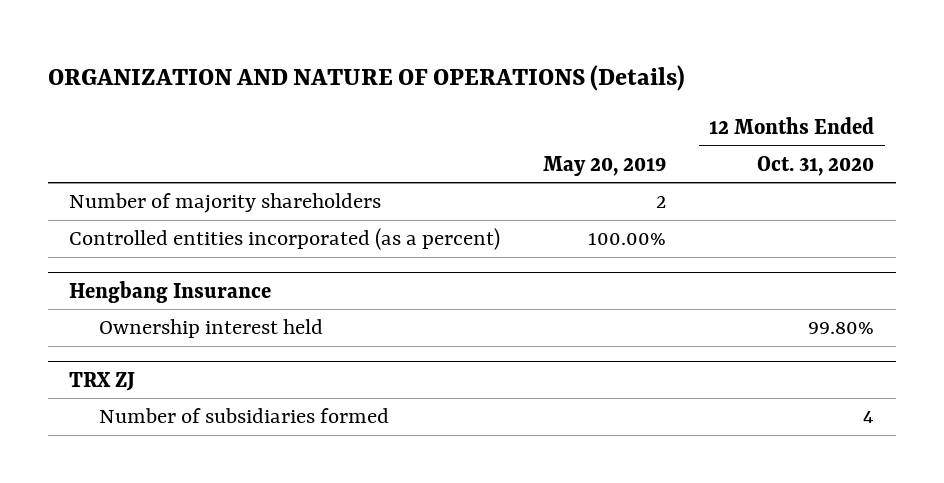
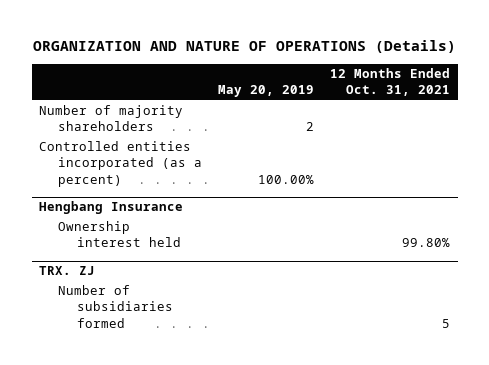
[757,155,875,176] 12 Months Ended Oct. 31, 2020 -> none
none -> [330,68,451,97] 12 Months Ended Oct. 31, 2021
[69,371,136,391] TRX ZJ -> [39,266,96,276] TRX. ZJ

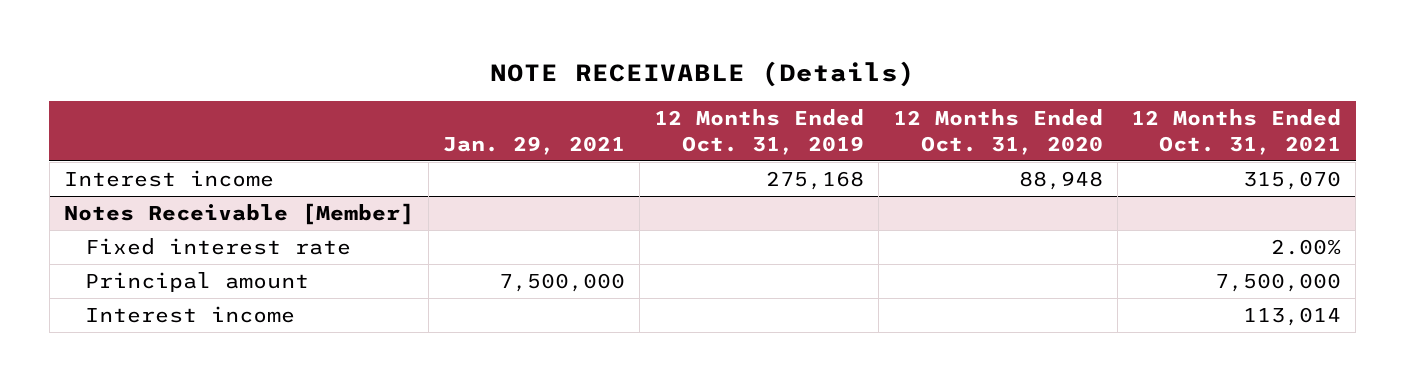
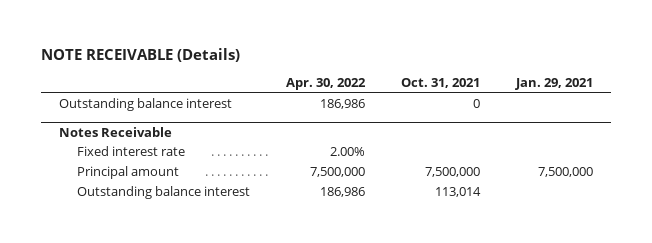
[653,109,864,156] 12 Months Ended Oct. 31, 2019 -> none
[892,109,1103,156] 12 Months Ended Oct. 31, 2020 -> none
[1131,109,1342,156] 12 Months Ended Oct. 31, 2021 -> none
none -> [285,78,366,91] Apr. 30, 2022
none -> [400,78,480,89] Oct. 31, 2021
[63,170,274,188] Interest income -> none
none -> [58,98,232,112] Outstanding balance interest
[63,203,414,226] Notes Receivable [Member] -> [58,126,172,137] Notes Receivable
[85,306,296,324] Interest income -> none
none -> [76,186,250,200] Outstanding balance interest

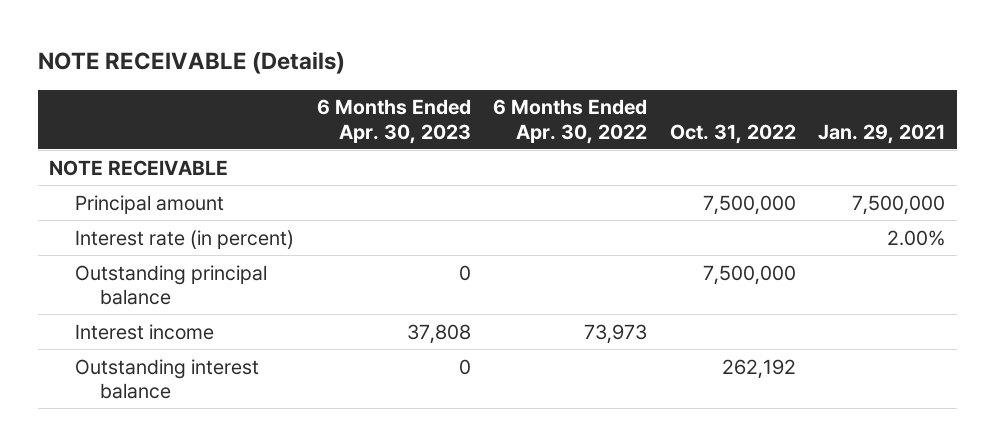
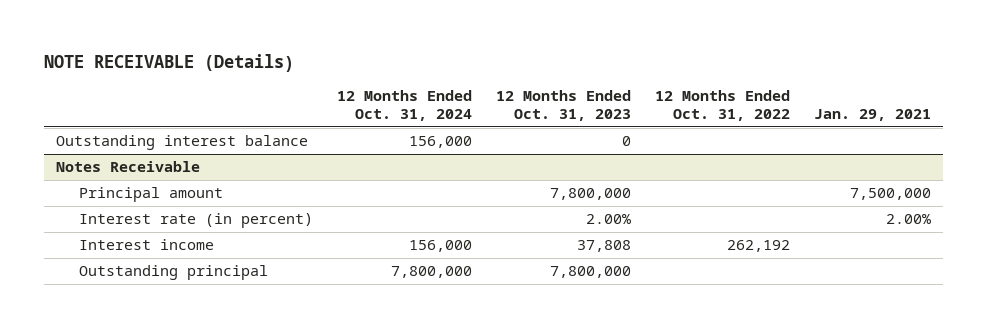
[316,99,471,144] 6 Months Ended Apr. 30, 2023 -> none
[493,99,648,144] 6 Months Ended Apr. 30, 2022 -> none
[669,123,796,144] Oct. 31, 2022 -> none
none -> [336,89,472,122] 12 Months Ended Oct. 31, 2024
none -> [495,89,631,122] 12 Months Ended Oct. 31, 2023
none -> [654,89,790,122] 12 Months Ended Oct. 31, 2022
[49,159,229,176] NOTE RECEIVABLE -> none
[74,194,224,214] Principal amount -> none
[74,229,294,249] Interest rate (in percent) -> none
[74,264,267,306] Outstanding principal balance -> none
[74,323,214,340] Interest income -> none
none -> [56,161,201,173] Notes Receivable
none -> [78,187,223,203] Principal amount
none -> [78,213,313,229] Interest rate (in percent)
none -> [78,239,214,251] Interest income
none -> [78,265,268,281] Outstanding principal

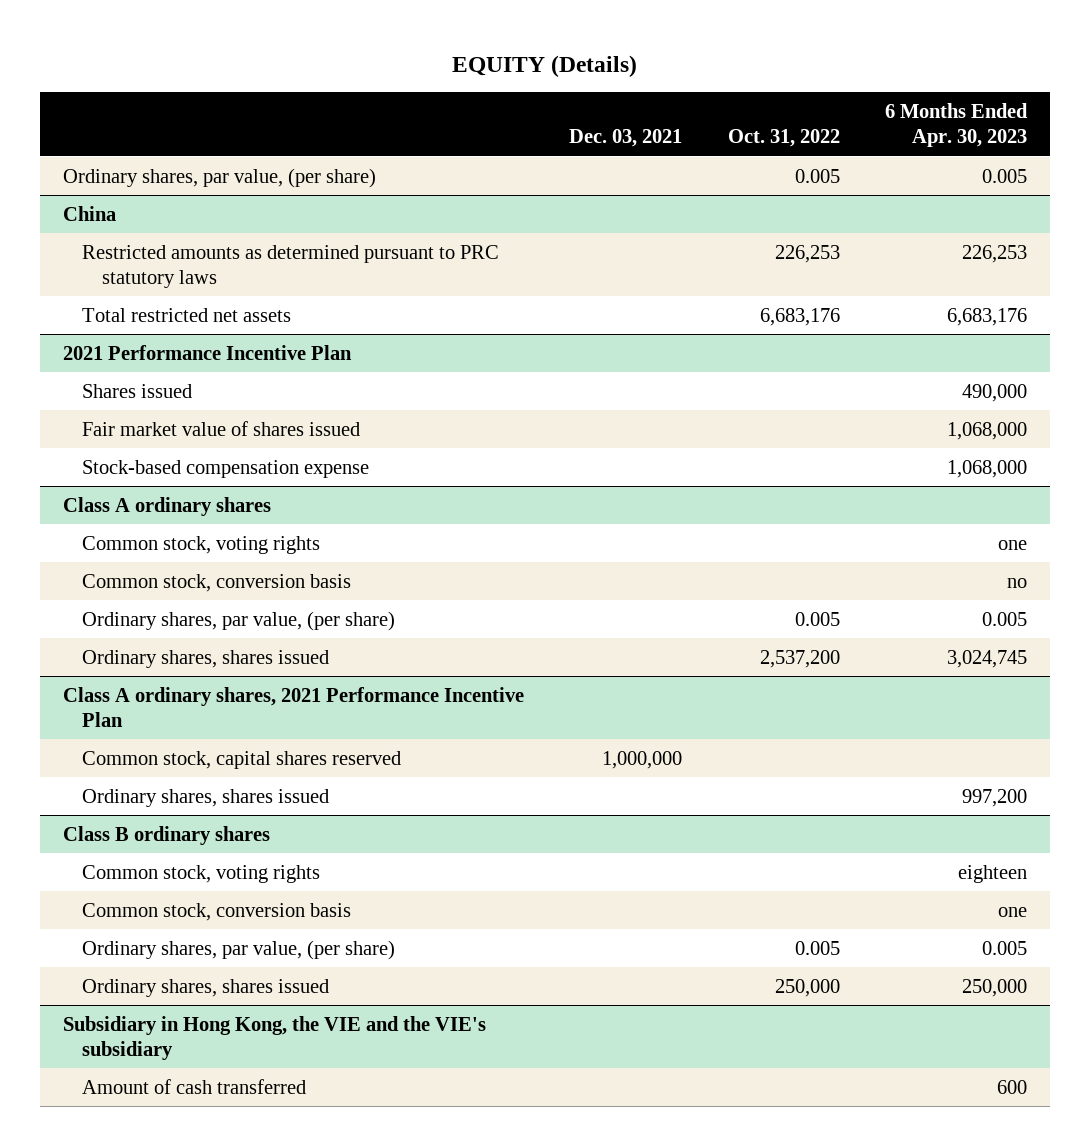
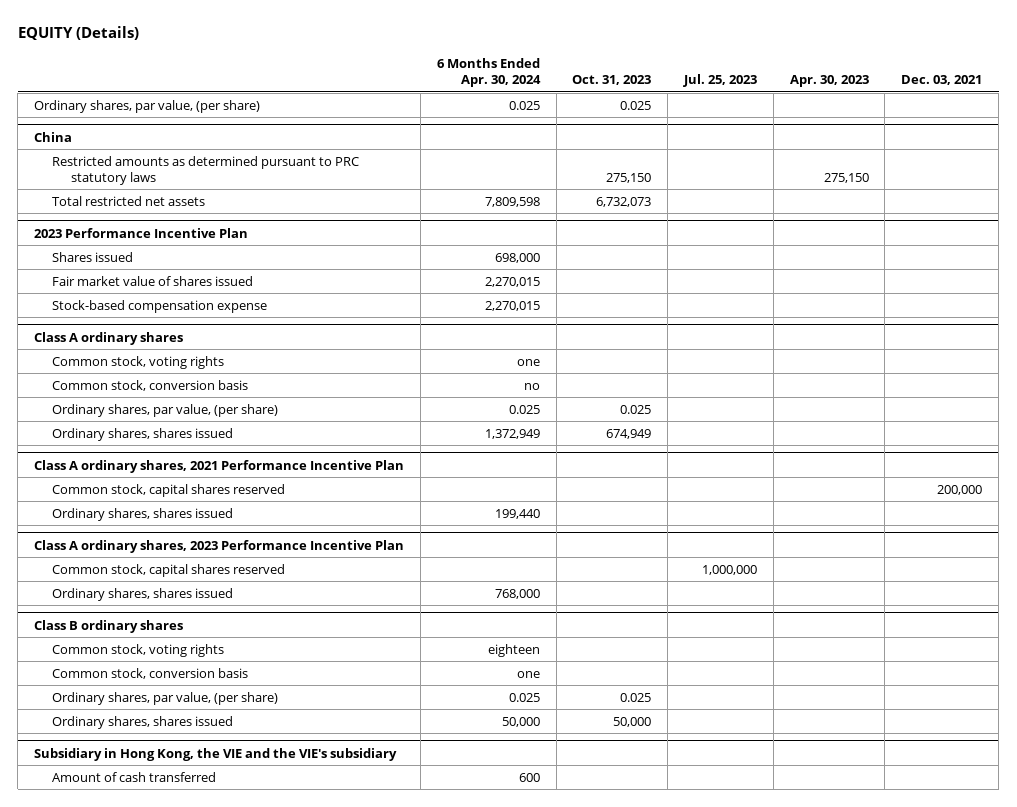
[727,129,840,148] Oct. 31, 2022 -> none
[885,102,1029,148] 6 Months Ended Apr. 30, 2023 -> none
none -> [436,58,541,88] 6 Months Ended Apr. 30, 2024
none -> [572,75,652,86] Oct. 31, 2023
none -> [683,74,758,88] Jul. 25, 2023
none -> [789,75,869,88] Apr. 30, 2023
[62,344,352,360] 2021 Performance Incentive Plan -> none
[82,383,193,398] Shares issued -> none
[82,420,361,436] Fair market value of shares issued -> none
[82,459,370,478] Stock-based compensation expense -> none
none -> [34,227,249,238] 2023 Performance Incentive Plan
none -> [52,251,134,262] Shares issued
none -> [52,275,254,286] Fair market value of shares issued
none -> [52,299,268,313] Stock-based compensation expense
[602,750,683,769] 1,000,000 -> [937,484,983,495] 200,000
none -> [34,539,405,553] Class A ordinary shares, 2023 Performance Incentive Plan
none -> [52,563,286,577] Common stock, capital shares reserved
none -> [52,587,234,601] Ordinary shares, shares issued

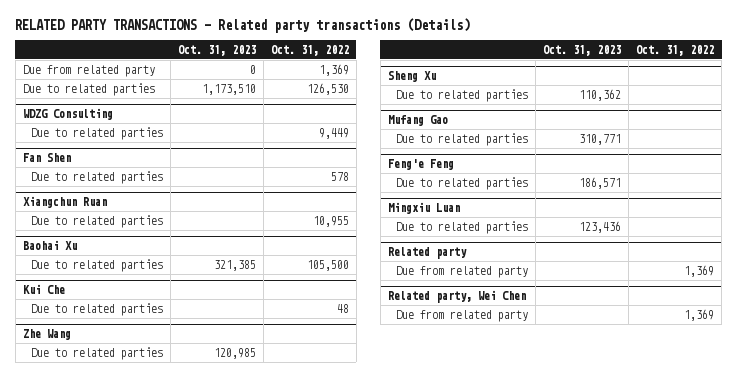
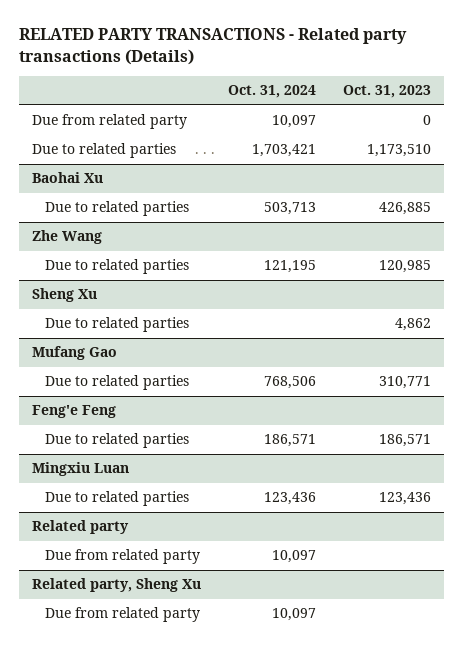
[270,44,349,56] Oct. 31, 2022 -> none
none -> [227,85,316,99] Oct. 31, 2024
[22,107,113,120] WDZG Consulting -> none
[30,126,163,140] Due to related parties -> none
[22,152,71,162] Fan Shen -> none
[30,170,163,184] Due to related parties -> none
[22,195,107,208] Xiangchun Ruan -> none
[30,214,163,228] Due to related parties -> none
[22,283,65,294] Kui Che -> none
[30,302,163,316] Due to related parties -> none
[213,259,256,271] 321,385 -> [378,202,431,216] 426,885
[579,88,622,101] 110,362 -> [394,318,431,332] 4,862
[387,289,526,303] Related party, Wei Chen -> none
[395,309,528,322] Due from related party -> none
none -> [32,578,202,593] Related party, Sheng Xu
none -> [45,607,201,623] Due from related party

